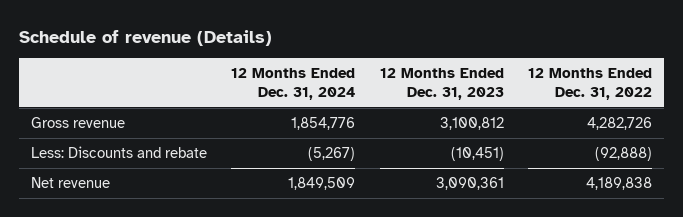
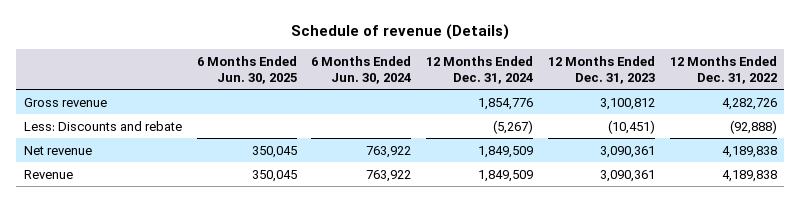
none -> [196,56,297,84] 6 Months Ended Jun. 30, 2025
none -> [311,56,412,84] 6 Months Ended Jun. 30, 2024
none -> [23,169,73,179] Revenue

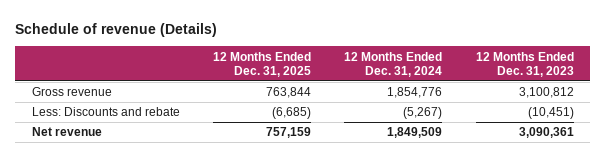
[196,56,297,84] 6 Months Ended Jun. 30, 2025 -> none
[311,56,412,84] 6 Months Ended Jun. 30, 2024 -> none
[669,56,777,84] 12 Months Ended Dec. 31, 2022 -> none
none -> [213,51,312,77] 12 Months Ended Dec. 31, 2025
[23,169,73,179] Revenue -> none

